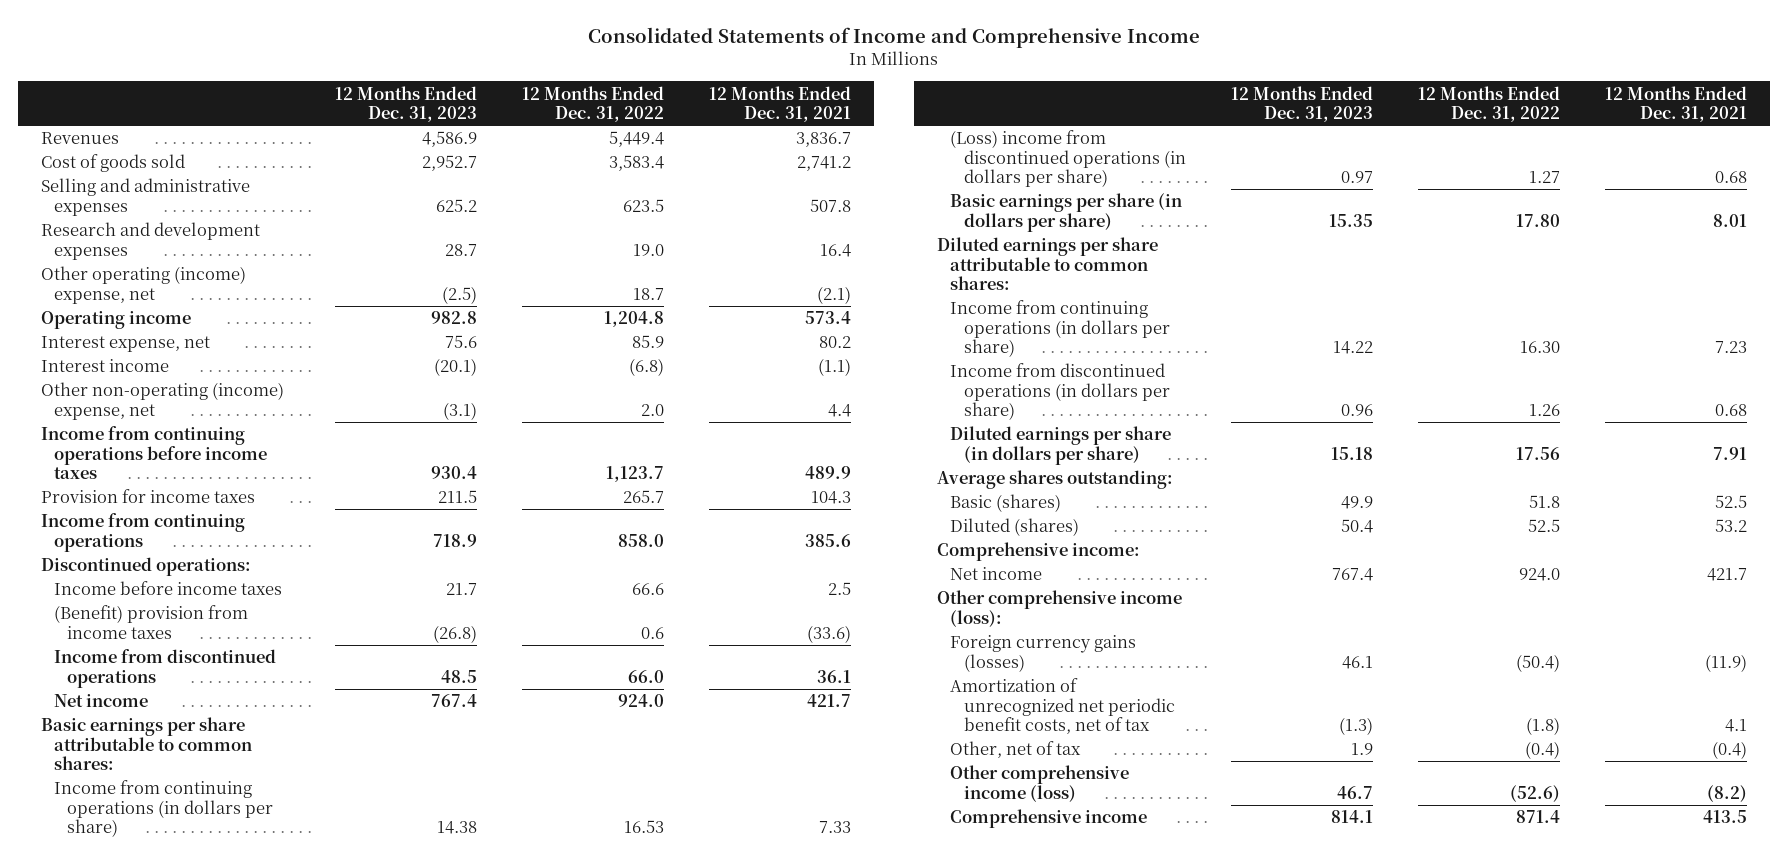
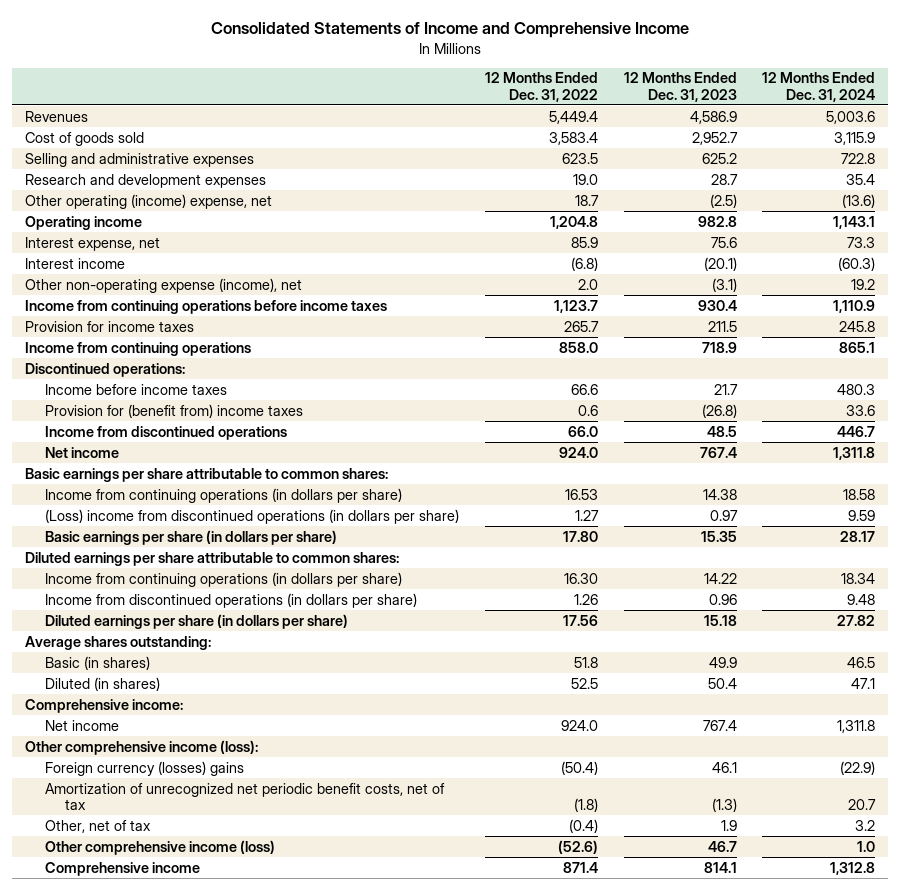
[709,85,852,123] 12 Months Ended Dec. 31, 2021 -> none
none -> [762,72,876,102] 12 Months Ended Dec. 31, 2024
[40,382,284,420] Other non-operating (income) expense, net -> [24,277,302,293] Other non-operating expense (income), net
[53,605,248,639] (Benefit) provision from income taxes -> [45,403,304,418] Provision for (benefit from) income taxes
[950,494,1062,513] Basic (shares) -> [45,655,151,670] Basic (in shares)
[950,518,1080,537] Diluted (shares) -> [45,676,161,691] Diluted (in shares)
[950,635,1137,672] Foreign currency gains (losses) -> [45,760,245,776] Foreign currency (losses) gains

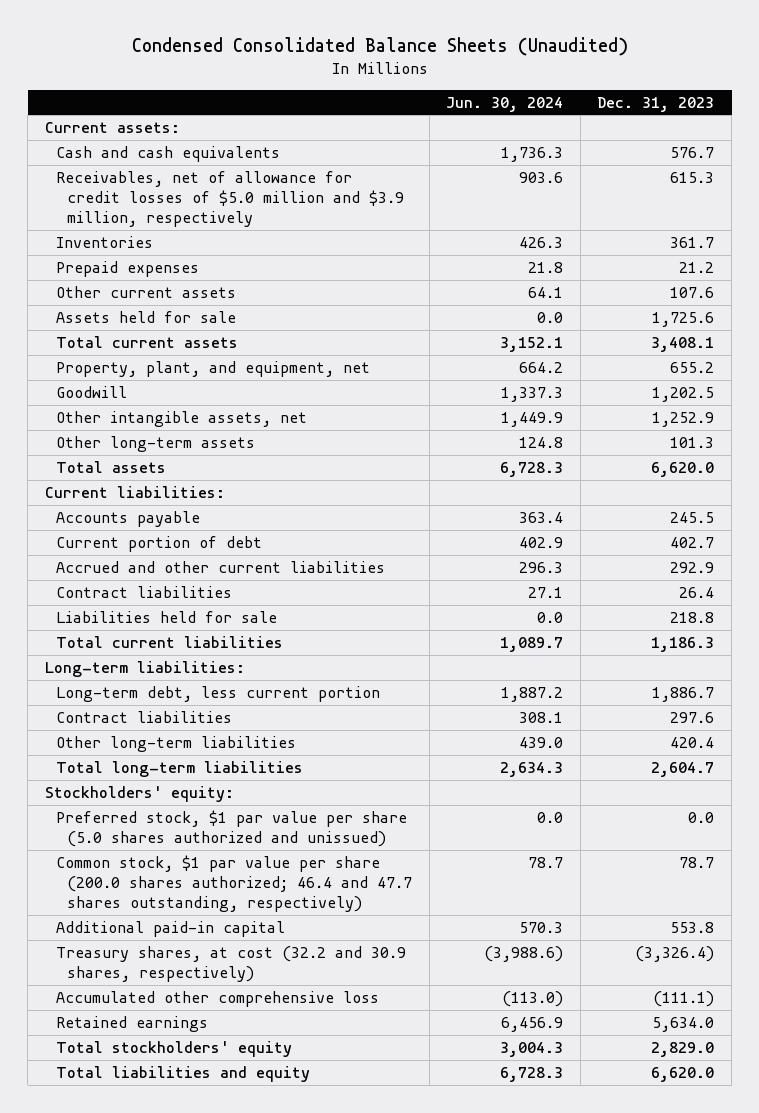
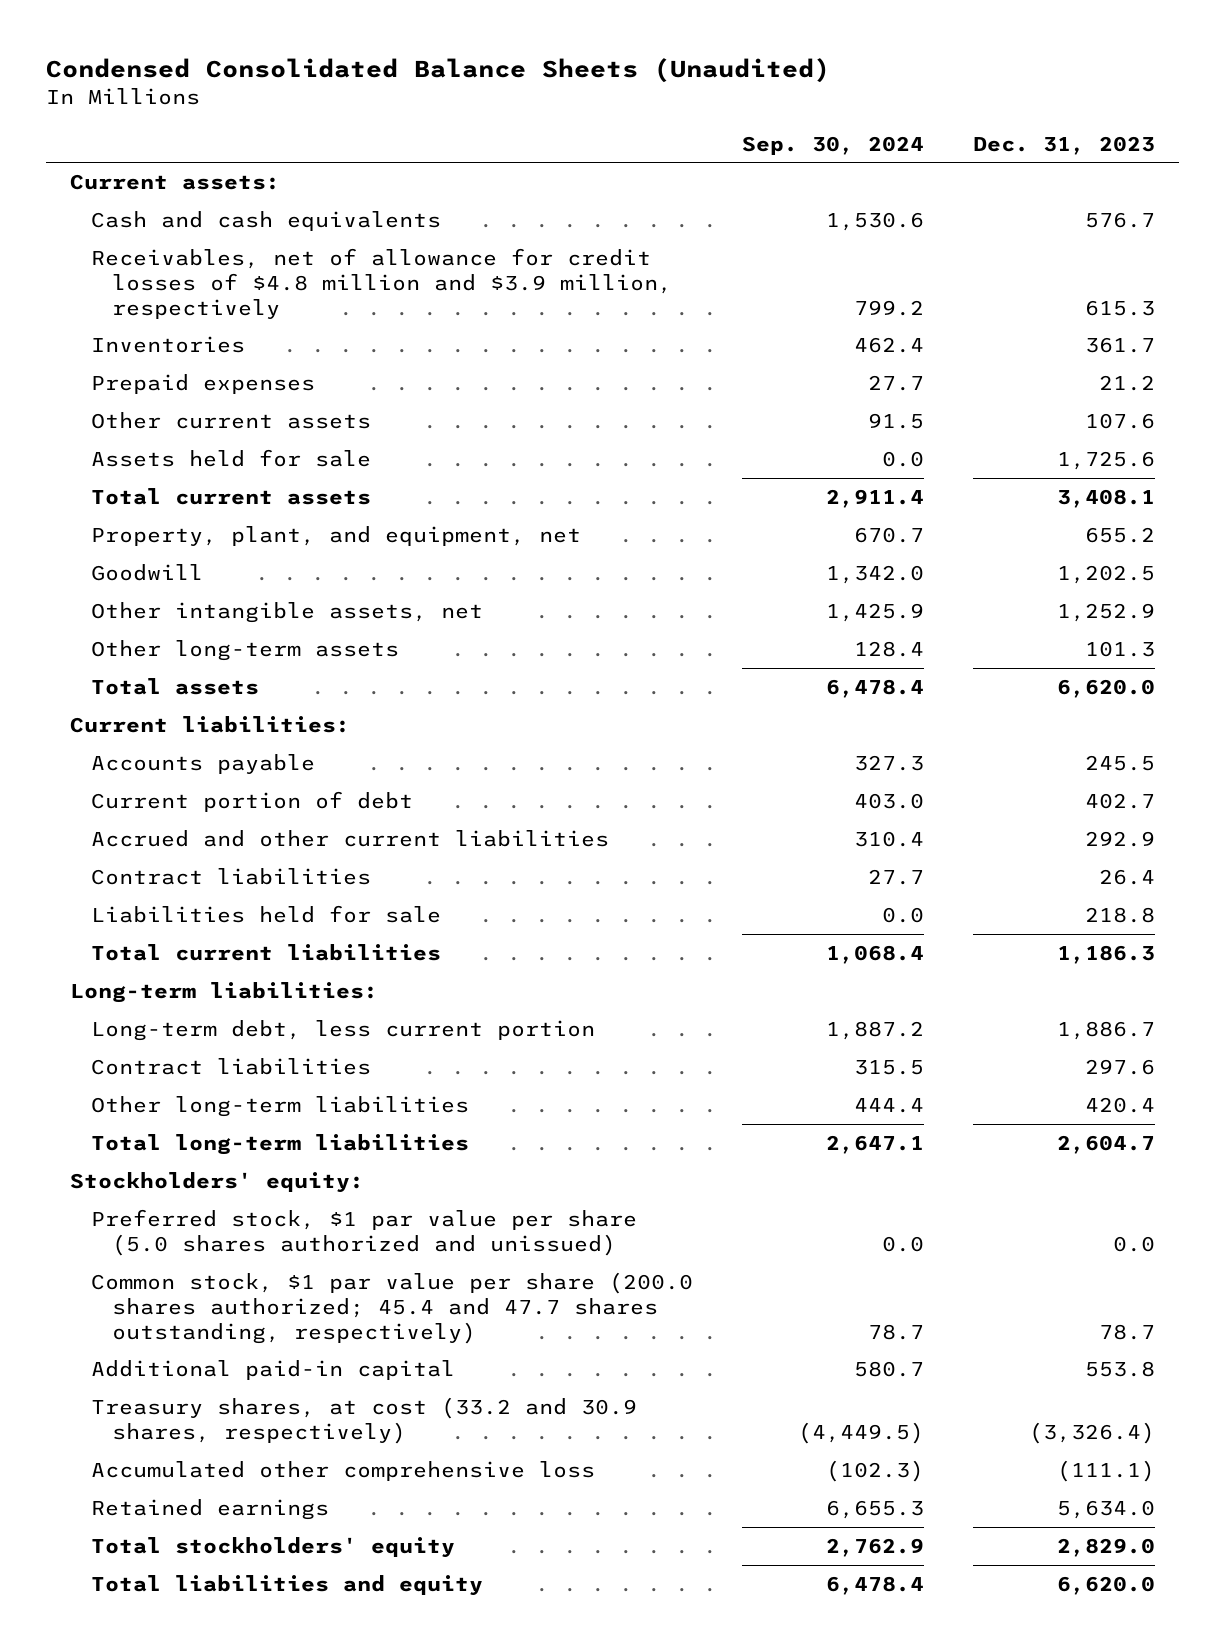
[446,96,564,112] Jun. 30, 2024 -> none
none -> [741,135,924,155] Sep. 30, 2024
[55,170,405,228] Receivables, net of allowance for credit losses of $5.0 million and $3.9 million, respectively -> [90,247,672,319] Receivables, net of allowance for credit losses of $4.8 million and $3.9 million, respectively
[55,854,413,913] Common stock, $1 par value per share (200.0 shares authorized; 46.4 and 47.7 shares outstanding, respectively) -> [90,1271,693,1344] Common stock, $1 par value per share (200.0 shares authorized; 45.4 and 47.7 shares outstanding, respectively)
[55,945,406,983] Treasury shares, at cost (32.2 and 30.9 shares, respectively) -> [90,1396,637,1444] Treasury shares, at cost (33.2 and 30.9 shares, respectively)

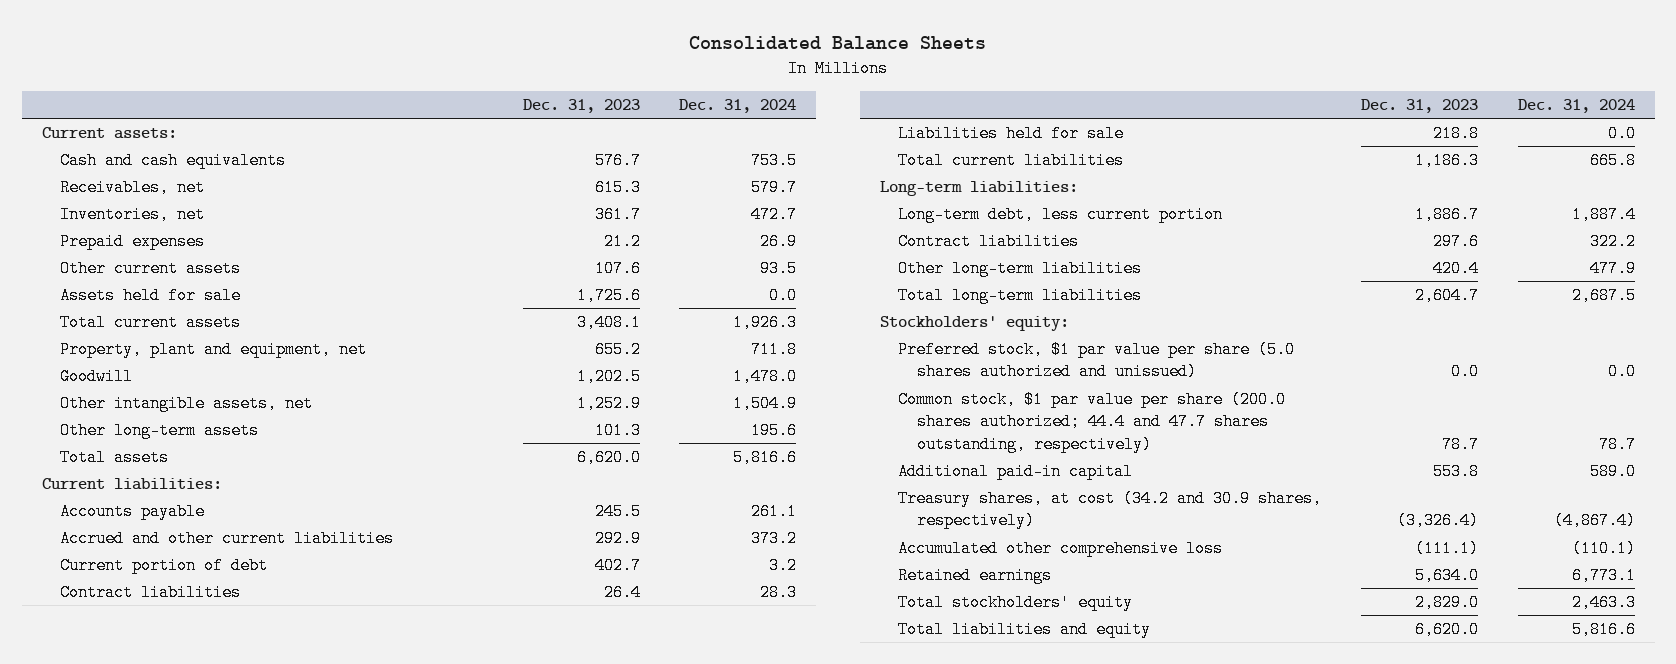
[45,58,830,84] Condensed Consolidated Balance Sheets (Unaudited) -> [689,36,987,51] Consolidated Balance Sheets
[741,135,924,155] Sep. 30, 2024 -> none
none -> [679,99,797,114] Dec. 31, 2024
[90,247,672,319] Receivables, net of allowance for credit losses of $4.8 million and $3.9 million, respectively -> [59,179,205,197] Receivables, net
[90,335,245,353] Inventories -> [59,206,205,224] Inventories, net
[90,525,581,546] Property, plant, and equipment, net -> [59,341,367,359] Property, plant and equipment, net
[90,790,413,812] Current portion of debt -> [59,557,268,575] Current portion of debt
[90,1271,693,1344] Common stock, $1 par value per share (200.0 shares authorized; 45.4 and 47.7 shares outstanding, respectively) -> [898,391,1287,453] Common stock, $1 par value per share (200.0 shares authorized; 44.4 and 47.7 shares outstanding, respectively)
[90,1396,637,1444] Treasury shares, at cost (33.2 and 30.9 shares, respectively) -> [898,490,1323,530] Treasury shares, at cost (34.2 and 30.9 shares, respectively)

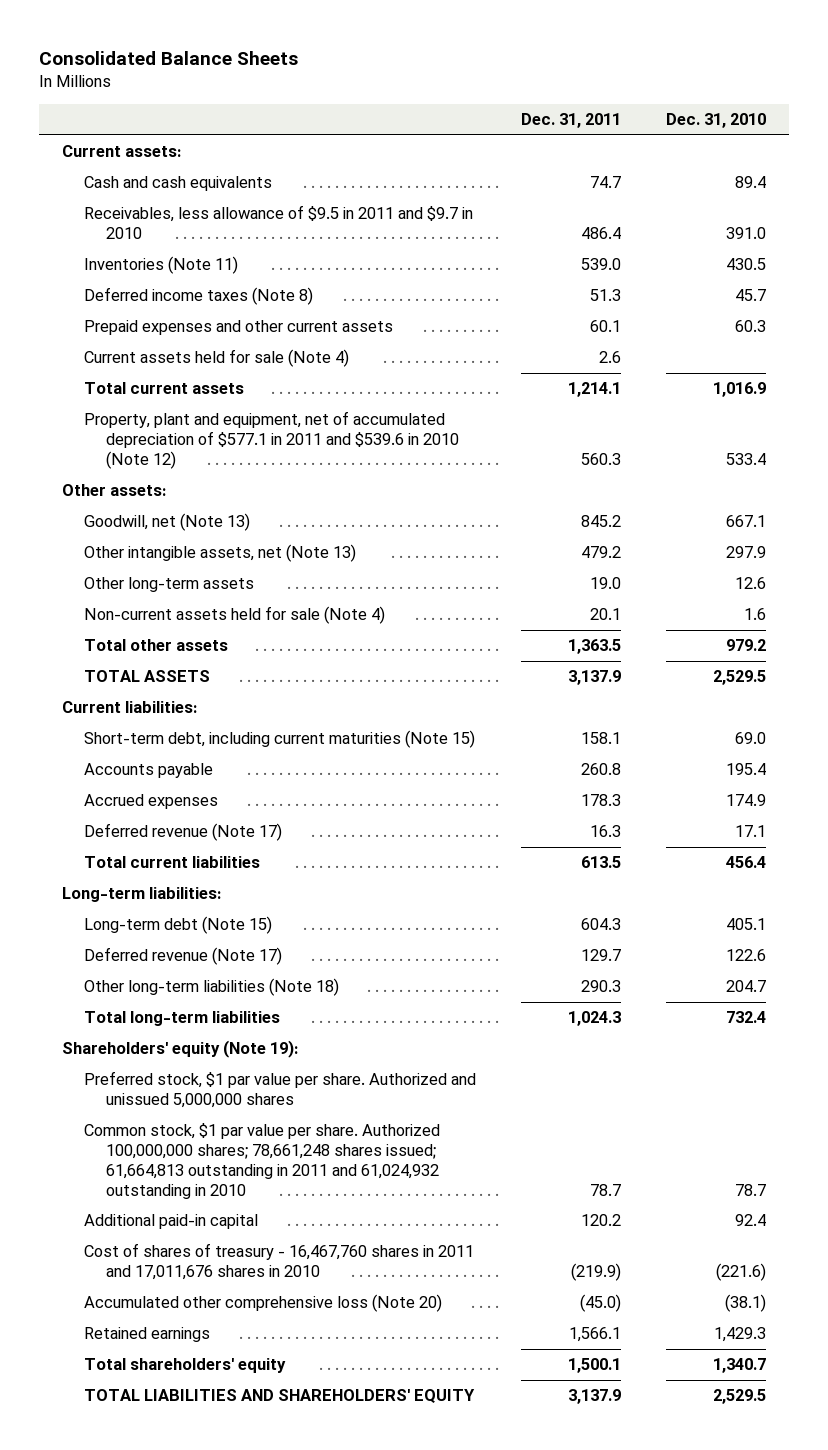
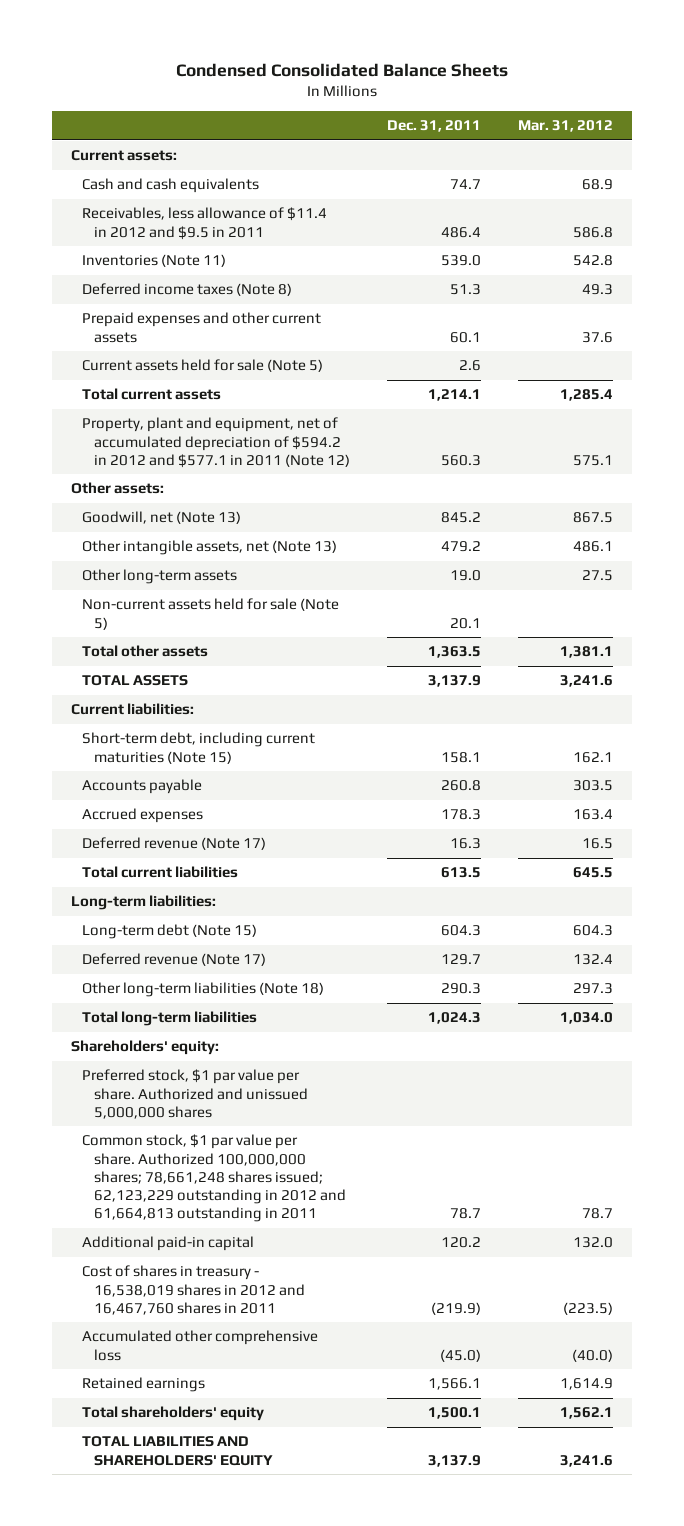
[39,50,299,65] Consolidated Balance Sheets -> [176,62,509,77] Condensed Consolidated Balance Sheets
[666,113,767,129] Dec. 31, 2010 -> none
none -> [517,120,613,133] Mar. 31, 2012
[83,205,473,240] Receivables, less allowance of $9.5 in 2011 and $9.7 in 2010 -> [82,207,328,240] Receivables, less allowance of $11.4 in 2012 and $9.5 in 2011
[83,349,349,368] Current assets held for sale (Note 4) -> [82,359,324,373] Current assets held for sale (Note 5)
[83,411,460,469] Property, plant and equipment, net of accumulated depreciation of $577.1 in 2011 and $539.6 in 2010 (Note 12) -> [82,417,350,468] Property, plant and equipment, net of accumulated depreciation of $594.2 in 2012 and $577.1 in 2011 (Note 12)
[83,606,385,625] Non-current assets held for sale (Note 4) -> [82,598,340,630] Non-current assets held for sale (Note 5)
[61,1040,298,1059] Shareholders' equity (Note 19): -> [71,1040,220,1056] Shareholders' equity:
[83,1123,440,1199] Common stock, $1 par value per share. Authorized 100,000,000 shares; 78,661,248 shares issued; 61,664,813 outstanding in 2011 and 61,024,932 outstanding in 2010 -> [82,1134,346,1223] Common stock, $1 par value per share. Authorized 100,000,000 shares; 78,661,248 shares issued; 62,123,229 outstanding in 2012 and 61,664,813 outstanding in 2011
[83,1243,474,1281] Cost of shares of treasury - 16,467,760 shares in 2011 and 17,011,676 shares in 2010 -> [82,1265,305,1315] Cost of shares in treasury - 16,538,019 shares in 2012 and 16,467,760 shares in 2011
[83,1294,442,1313] Accumulated other comprehensive loss (Note 20) -> [82,1330,319,1361] Accumulated other comprehensive loss

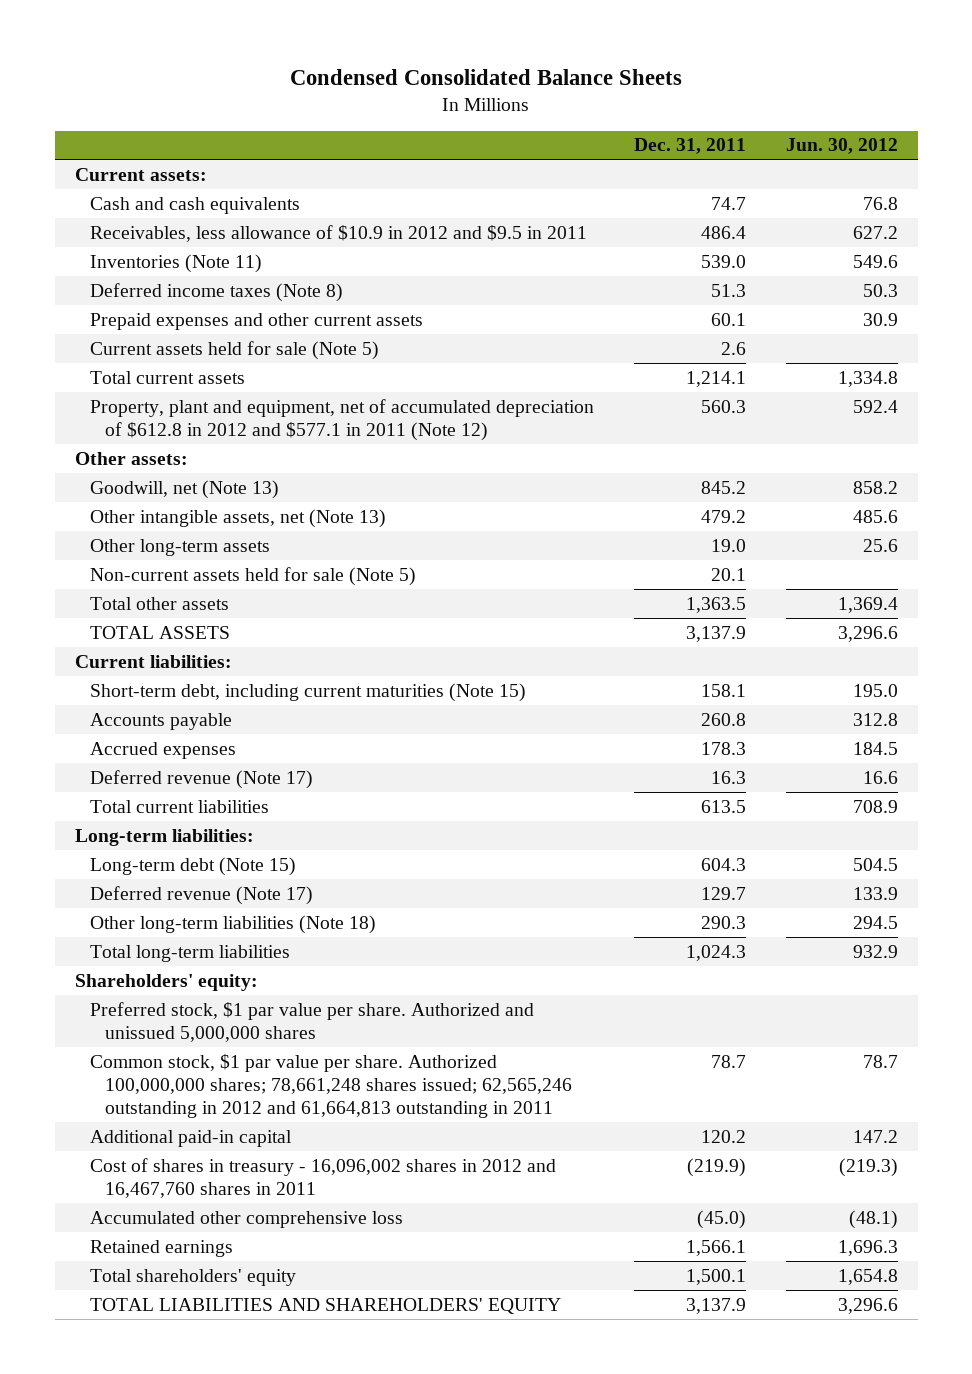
[517,120,613,133] Mar. 31, 2012 -> none
none -> [785,138,898,155] Jun. 30, 2012
[82,207,328,240] Receivables, less allowance of $11.4 in 2012 and $9.5 in 2011 -> [89,224,587,242] Receivables, less allowance of $10.9 in 2012 and $9.5 in 2011
[82,417,350,468] Property, plant and equipment, net of accumulated depreciation of $594.2 in 2012 and $577.1 in 2011 (Note 12) -> [89,398,594,442] Property, plant and equipment, net of accumulated depreciation of $612.8 in 2012 and $577.1 in 2011 (Note 12)
[82,1134,346,1223] Common stock, $1 par value per share. Authorized 100,000,000 shares; 78,661,248 shares issued; 62,123,229 outstanding in 2012 and 61,664,813 outstanding in 2011 -> [89,1053,573,1119] Common stock, $1 par value per share. Authorized 100,000,000 shares; 78,661,248 shares issued; 62,565,246 outstanding in 2012 and 61,664,813 outstanding in 2011
[82,1265,305,1315] Cost of shares in treasury - 16,538,019 shares in 2012 and 16,467,760 shares in 2011 -> [89,1157,556,1199] Cost of shares in treasury - 16,096,002 shares in 2012 and 16,467,760 shares in 2011

